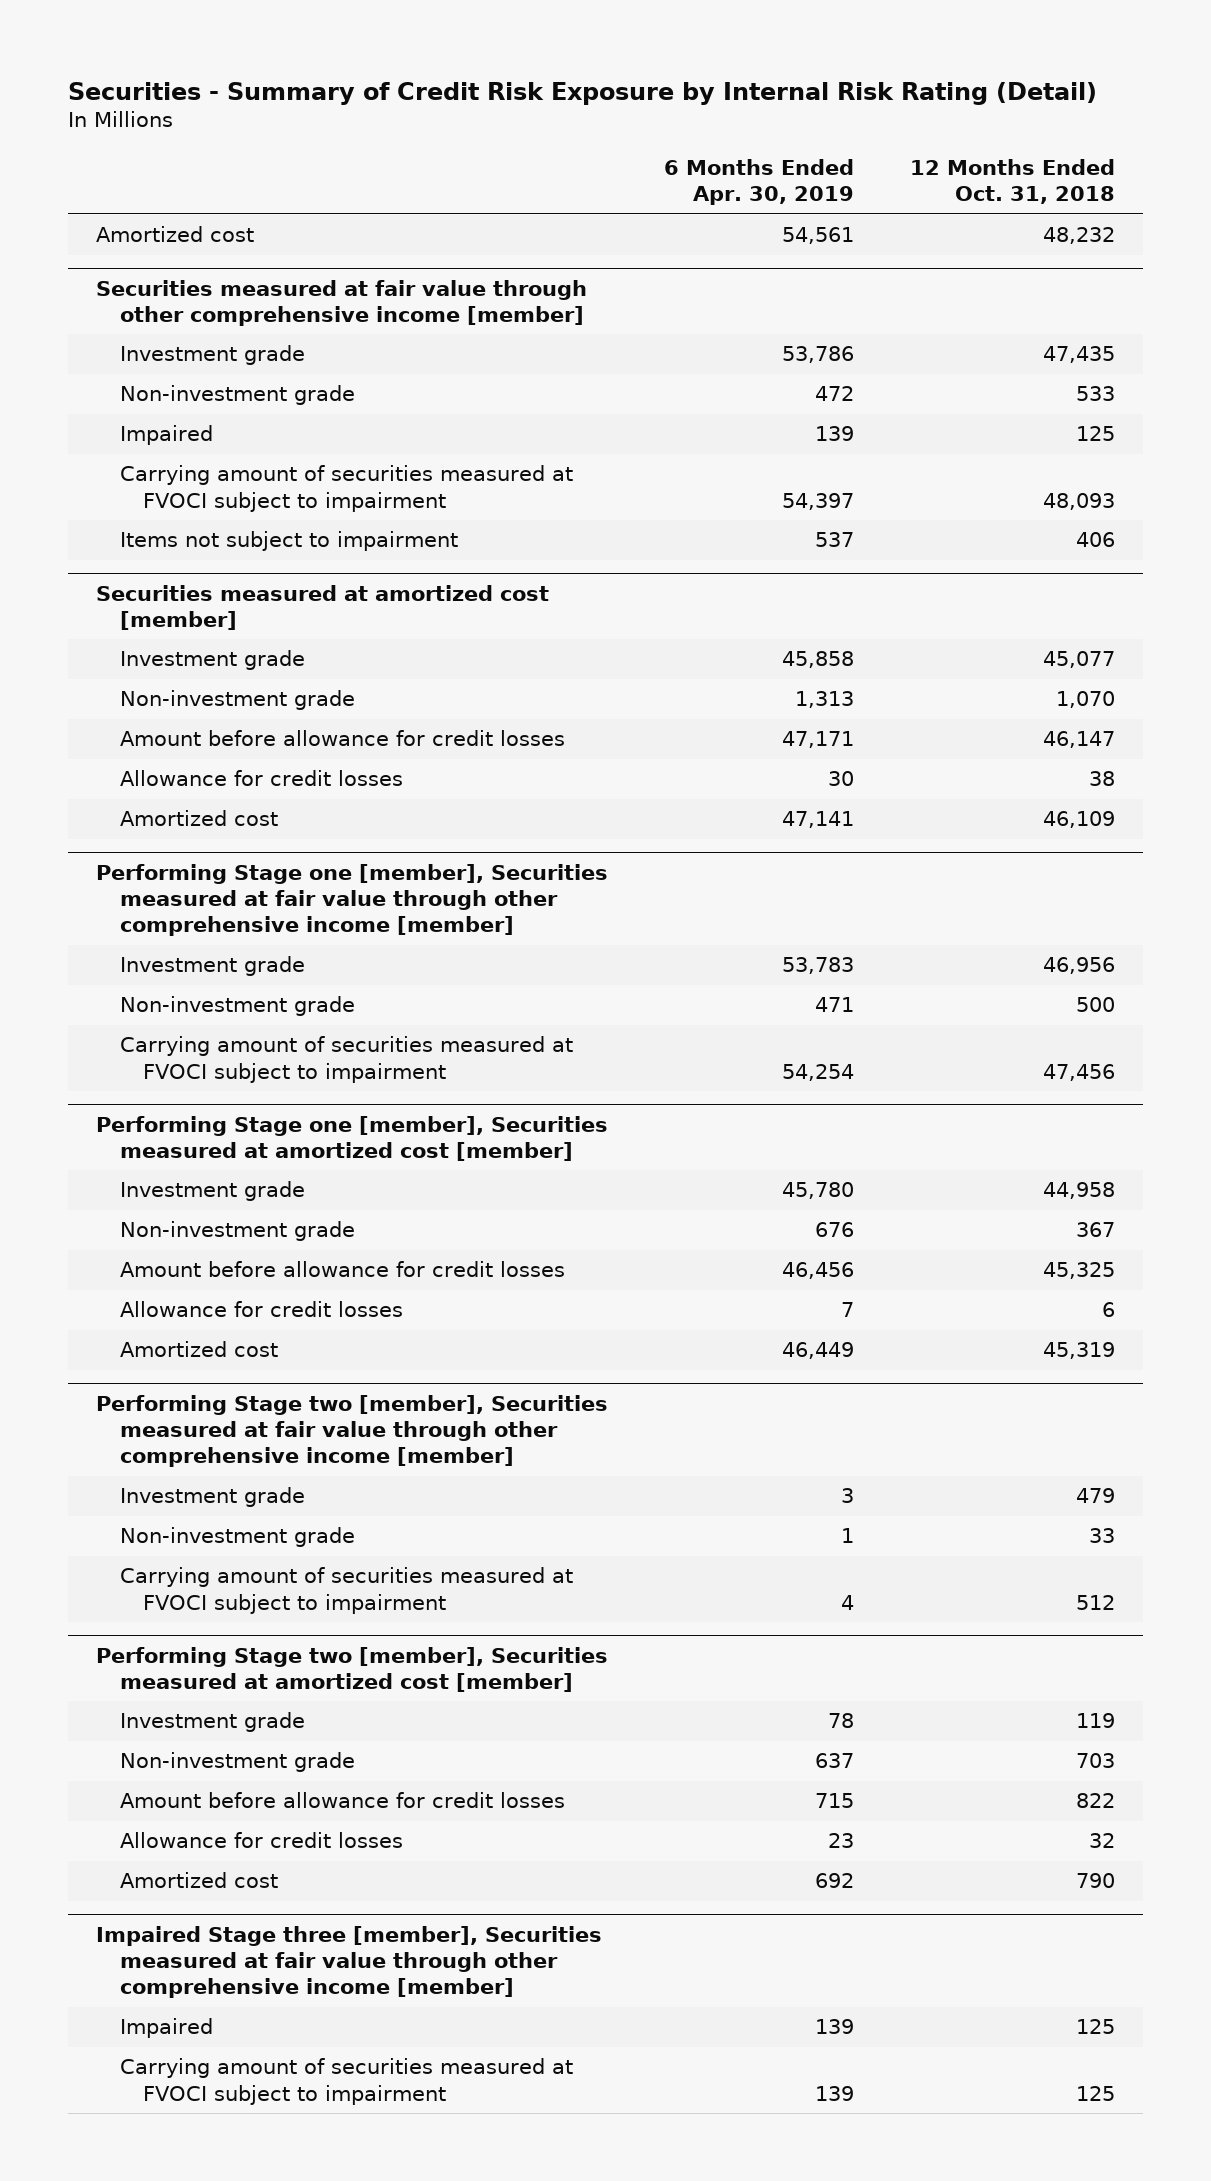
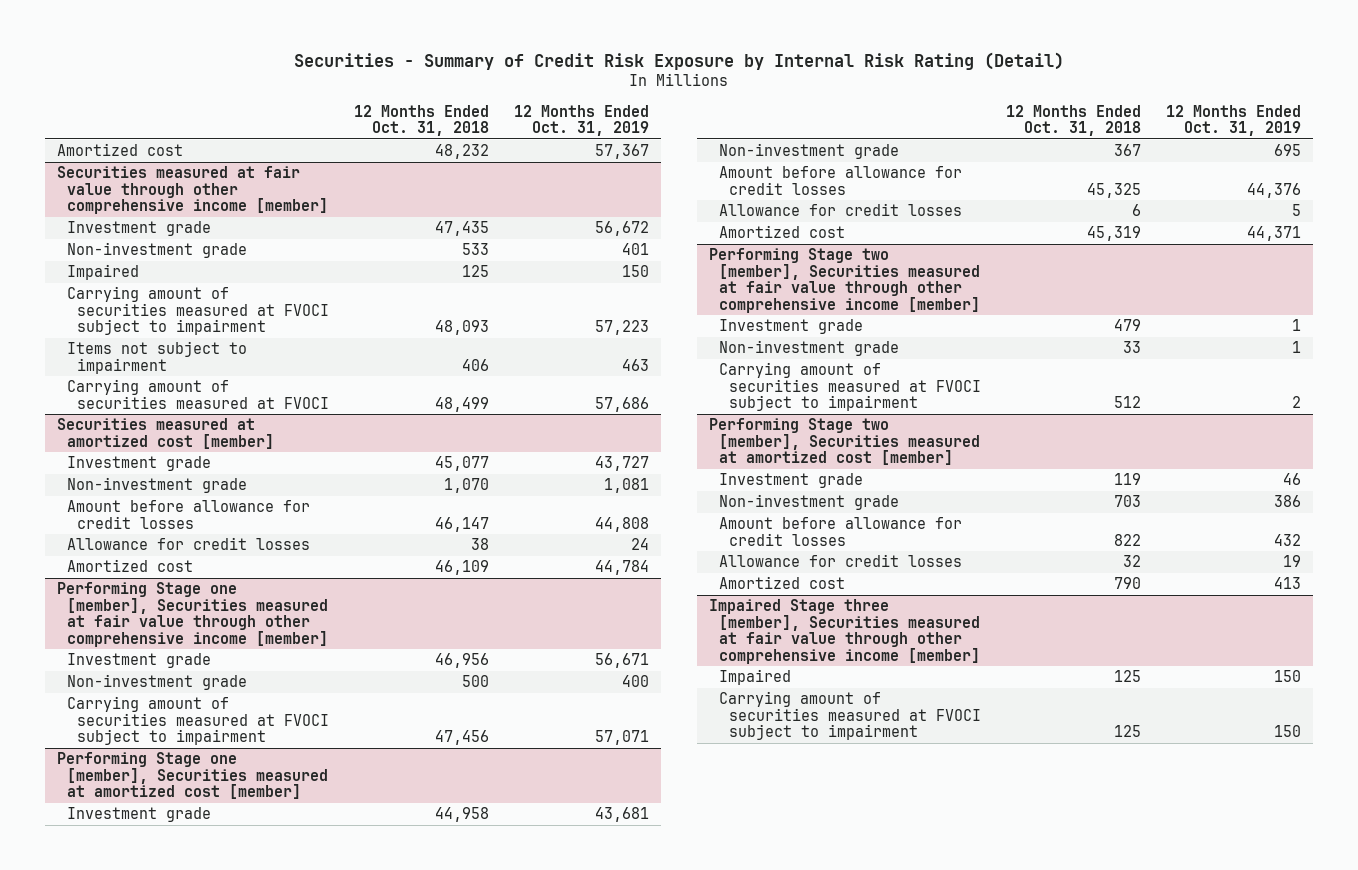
[664,158,855,206] 6 Months Ended Apr. 30, 2019 -> none
none -> [513,104,649,137] 12 Months Ended Oct. 31, 2019
none -> [67,379,330,409] Carrying amount of securities measured at FVOCI

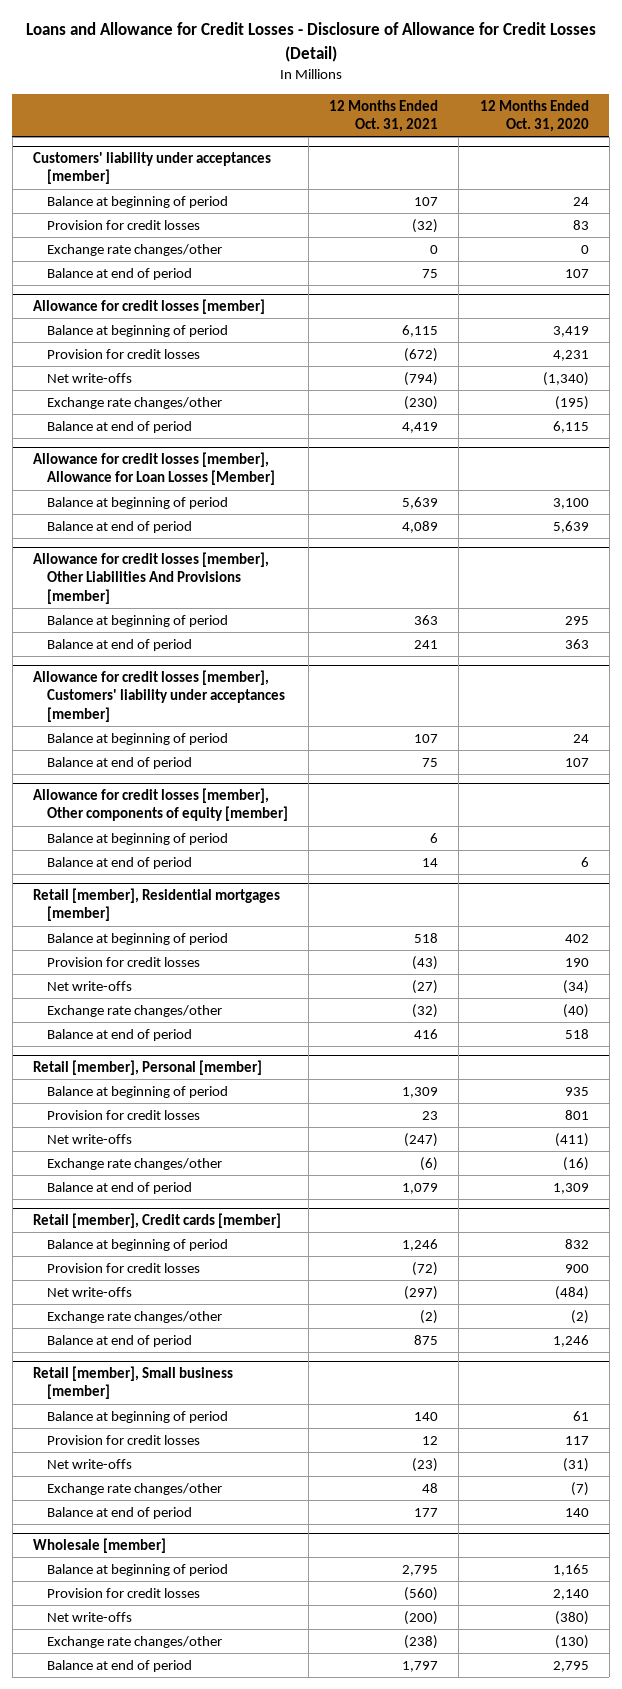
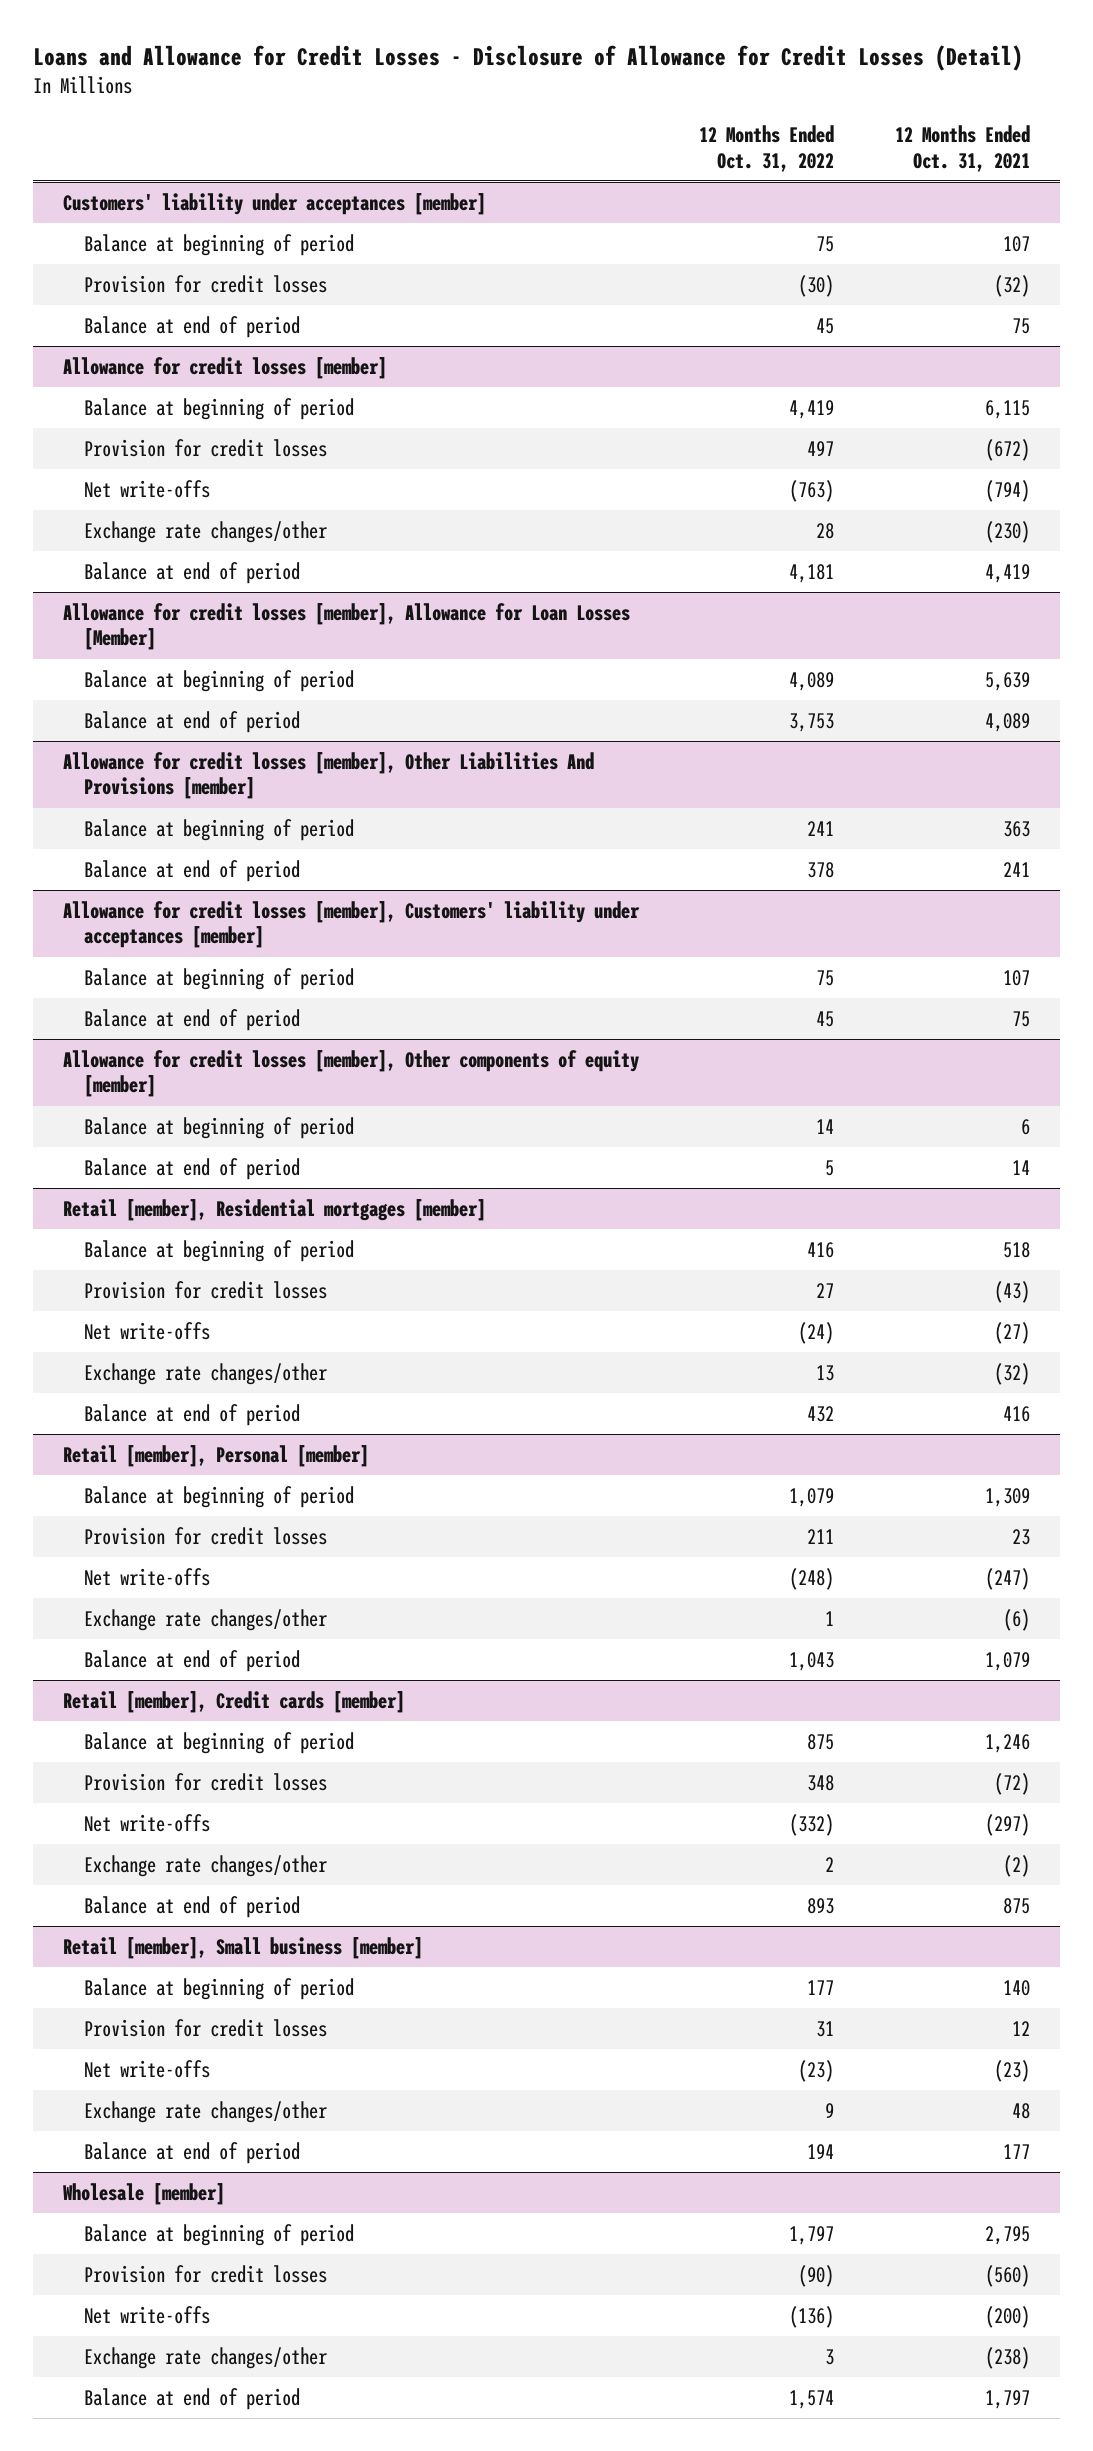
[479,99,589,133] 12 Months Ended Oct. 31, 2020 -> none
none -> [699,125,835,172] 12 Months Ended Oct. 31, 2022
[46,243,222,256] Exchange rate changes/other -> none

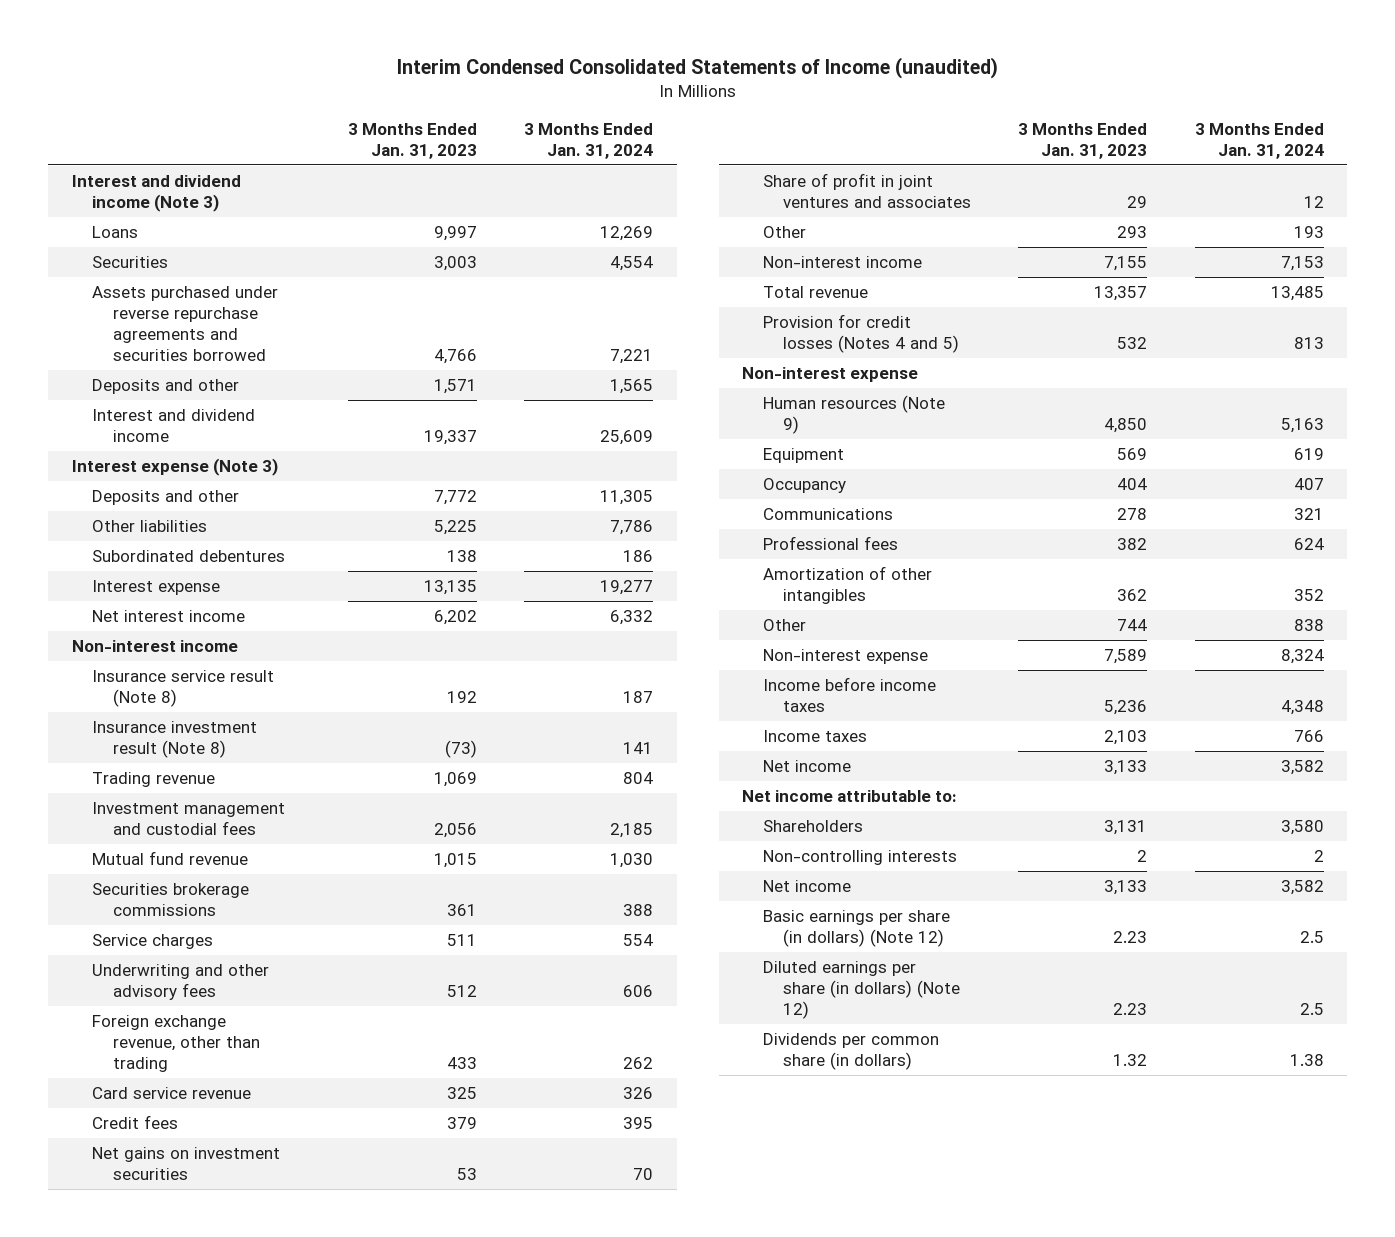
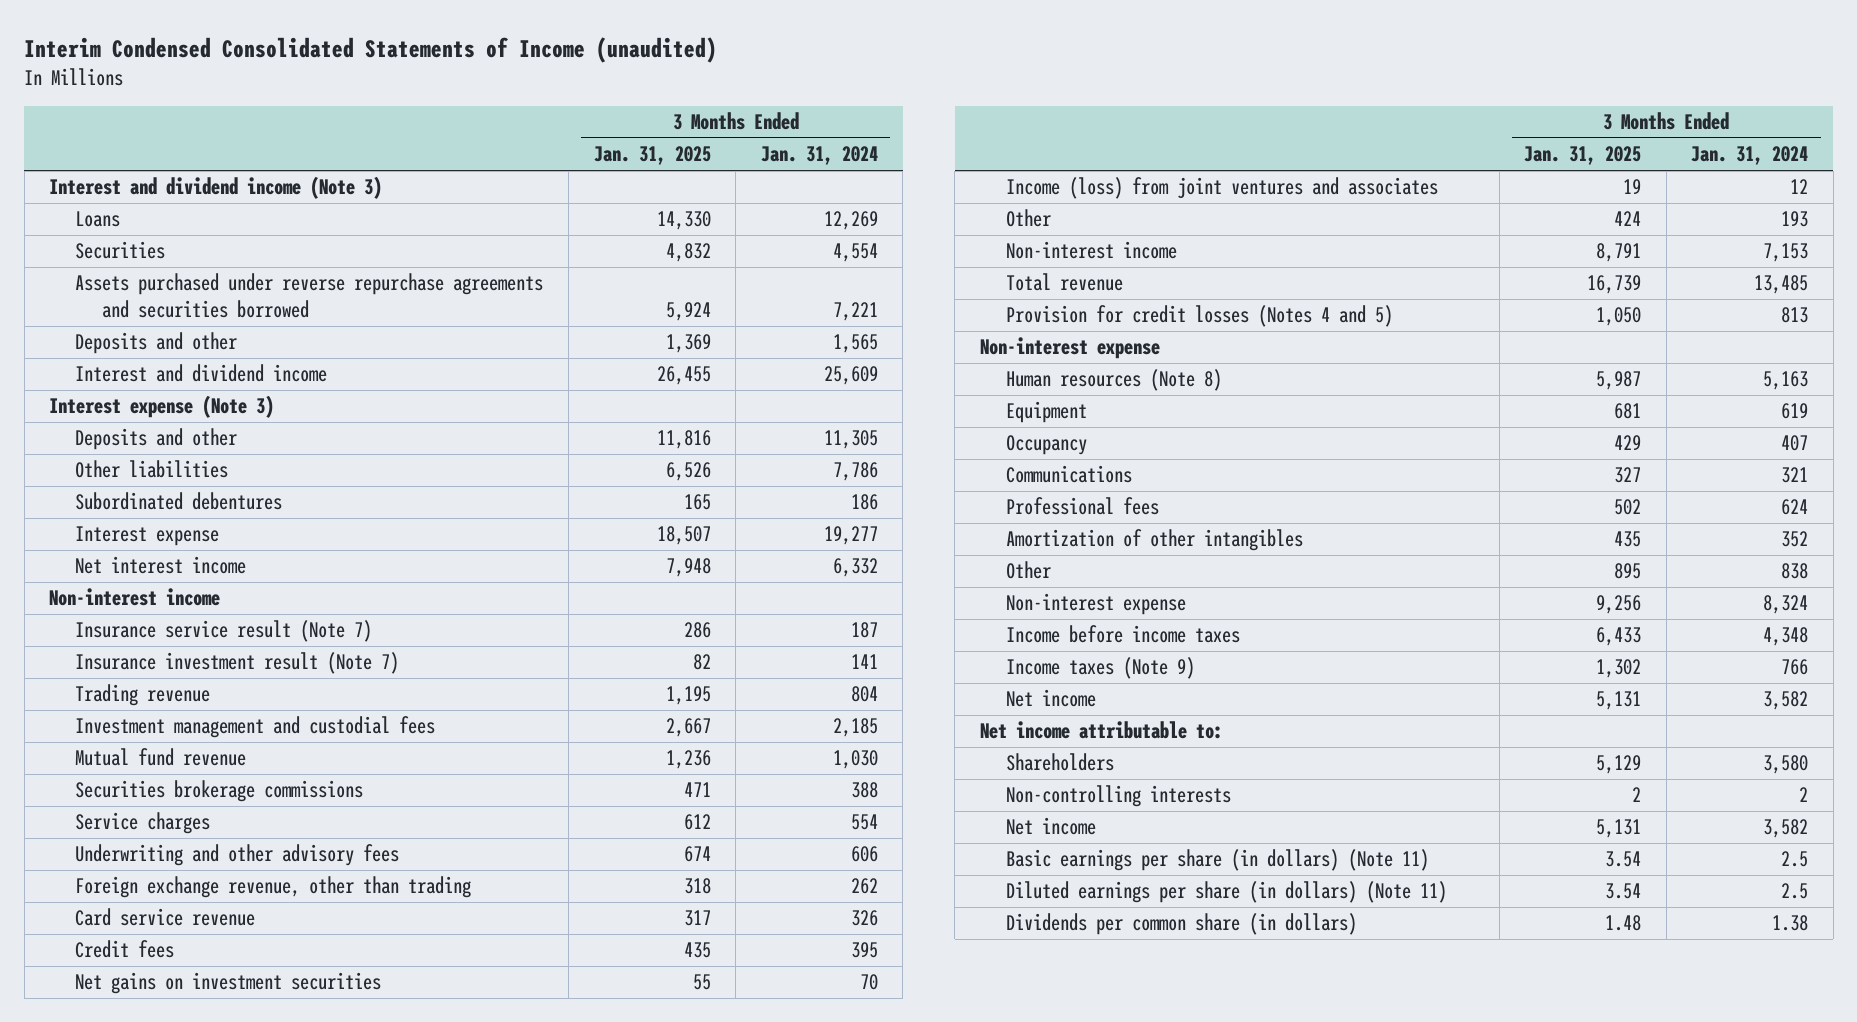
[347,122,477,159] 3 Months Ended Jan. 31, 2023 -> none
none -> [593,146,711,166] Jan. 31, 2025
[92,669,275,707] Insurance service result (Note 8) -> [75,620,373,643] Insurance service result (Note 7)
[92,720,258,758] Insurance investment result (Note 8) -> [75,652,400,675] Insurance investment result (Note 7)
[762,172,972,208] Share of profit in joint ventures and associates -> [1006,177,1439,200] Income (loss) from joint ventures and associates
[762,394,945,434] Human resources (Note 9) -> [1006,369,1223,392] Human resources (Note 8)
[762,729,867,742] Income taxes -> [1006,657,1196,680] Income taxes (Note 9)
[762,909,950,947] Basic earnings per share (in dollars) (Note 12) -> [1006,849,1430,872] Basic earnings per share (in dollars) (Note 11)
[762,960,961,1020] Diluted earnings per share (in dollars) (Note 12) -> [1006,881,1448,904] Diluted earnings per share (in dollars) (Note 11)

